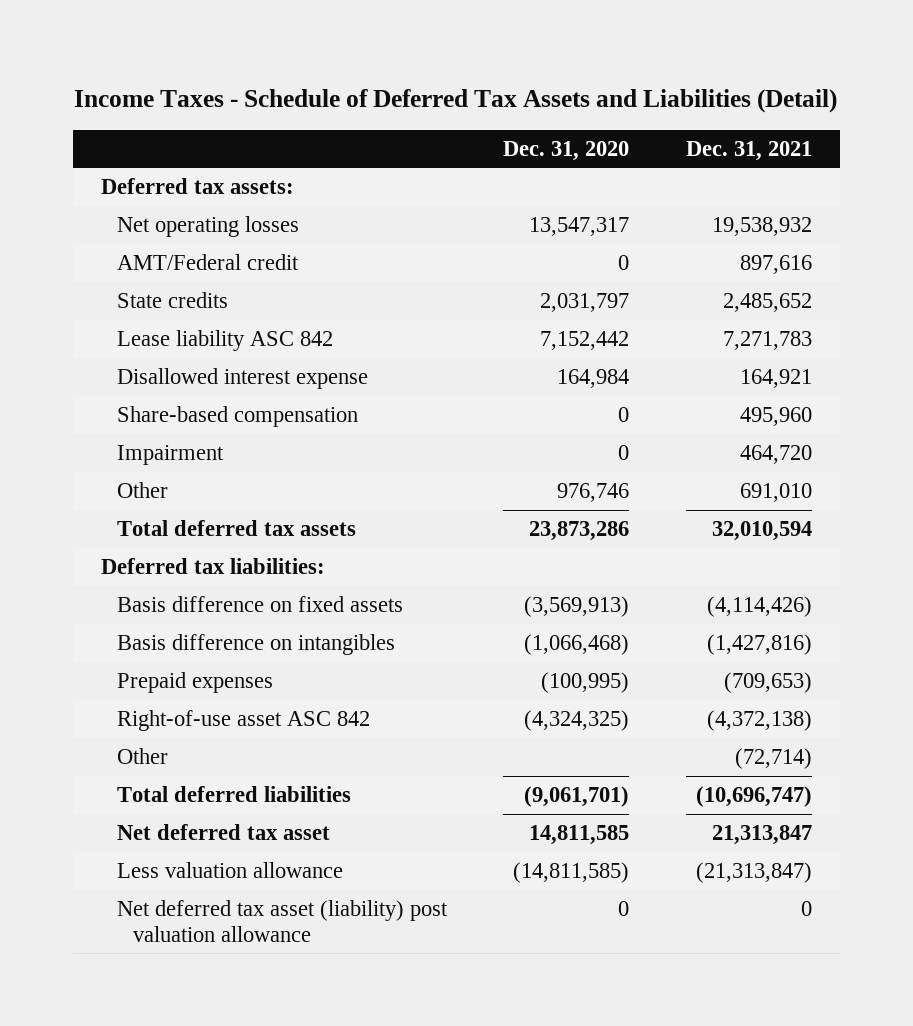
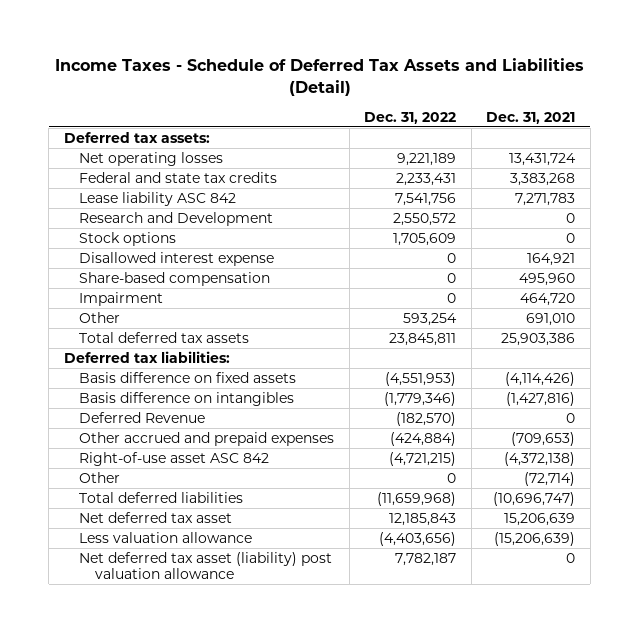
[503,140,630,161] Dec. 31, 2020 -> none
none -> [364,111,457,124] Dec. 31, 2022
[116,292,228,309] State credits -> none
[711,217,812,237] 19,538,932 -> [509,152,577,166] 13,431,724
[116,254,299,271] AMT/Federal credit -> [79,171,278,183] Federal and state tax credits
[739,255,812,275] 897,616 -> [510,172,576,186] 3,383,268
none -> [79,211,274,226] Research and Development
none -> [79,231,177,246] Stock options
[711,521,812,542] 32,010,594 -> [501,332,576,346] 25,903,386
none -> [79,411,206,423] Deferred Revenue
[116,672,273,694] Prepaid expenses -> [79,431,335,446] Other accrued and prepaid expenses
[711,825,812,846] 21,313,847 -> [504,512,576,526] 15,206,639
[695,862,812,884] (21,313,847) -> [494,531,576,546] (15,206,639)

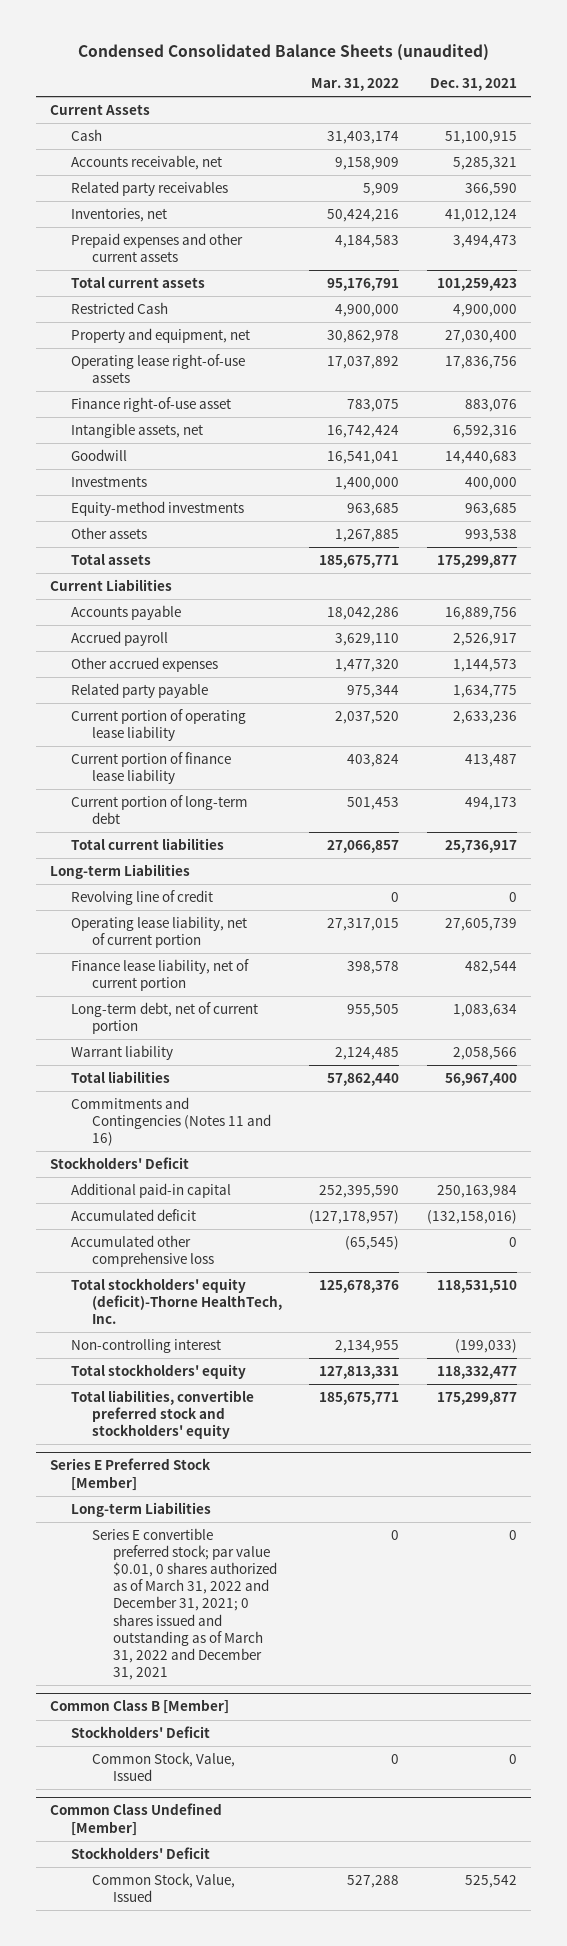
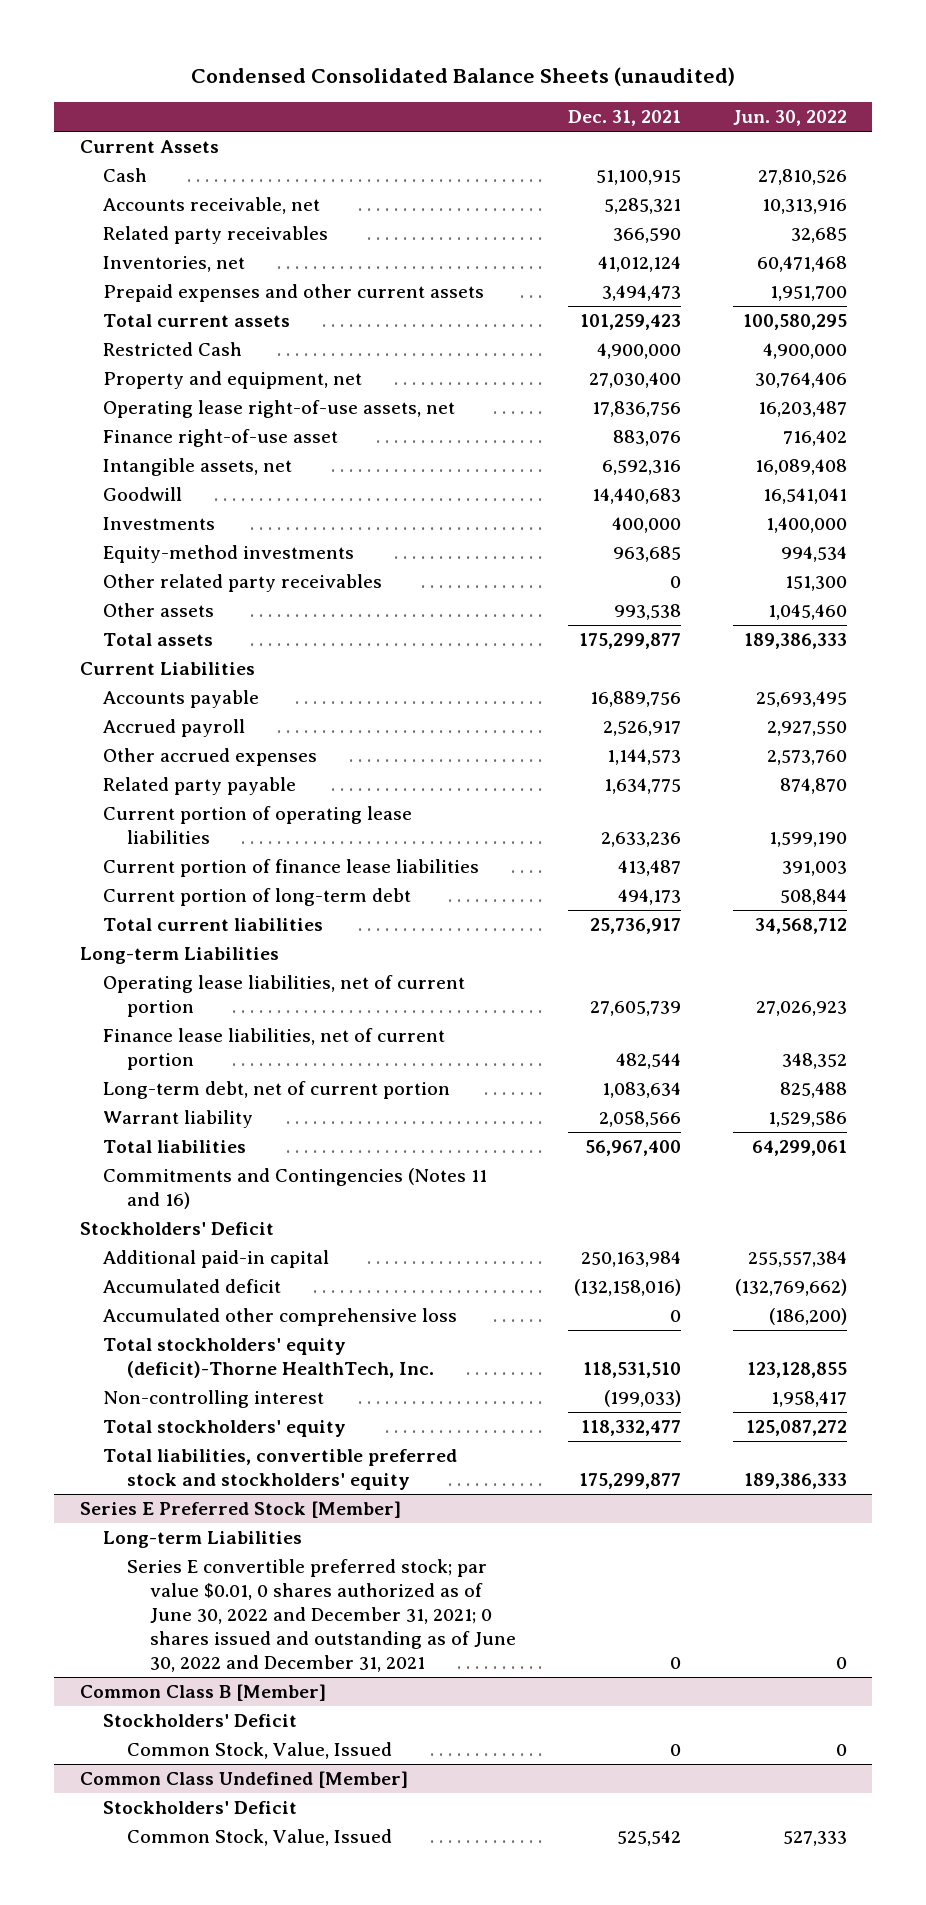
[311,78,400,92] Mar. 31, 2022 -> none
none -> [732,110,847,127] Jun. 30, 2022
[70,353,245,384] Operating lease right-of-use assets -> [103,400,456,419] Operating lease right-of-use assets, net
none -> [103,574,383,593] Other related party receivables
[70,708,246,742] Current portion of operating lease liability -> [103,806,413,845] Current portion of operating lease liabilities
[70,751,231,785] Current portion of finance lease liability -> [103,859,480,878] Current portion of finance lease liabilities
[70,889,213,905] Revolving line of credit -> none
[70,915,247,949] Operating lease liability, net of current portion -> [103,975,466,1018] Operating lease liabilities, net of current portion
[70,958,249,992] Finance lease liability, net of current portion -> [103,1028,446,1071] Finance lease liabilities, net of current portion
[91,1527,277,1681] Series E convertible preferred stock; par value $0.01, 0 shares authorized as of March 31, 2022 and December 31, 2021; 0 shares issued and outstanding as of March 31, 2022 and December 31, 2021 -> [126,1559,517,1673] Series E convertible preferred stock; par value $0.01, 0 shares authorized as of June 30, 2022 and December 31, 2021; 0 shares issued and outstanding as of June 30, 2022 and December 31, 2021

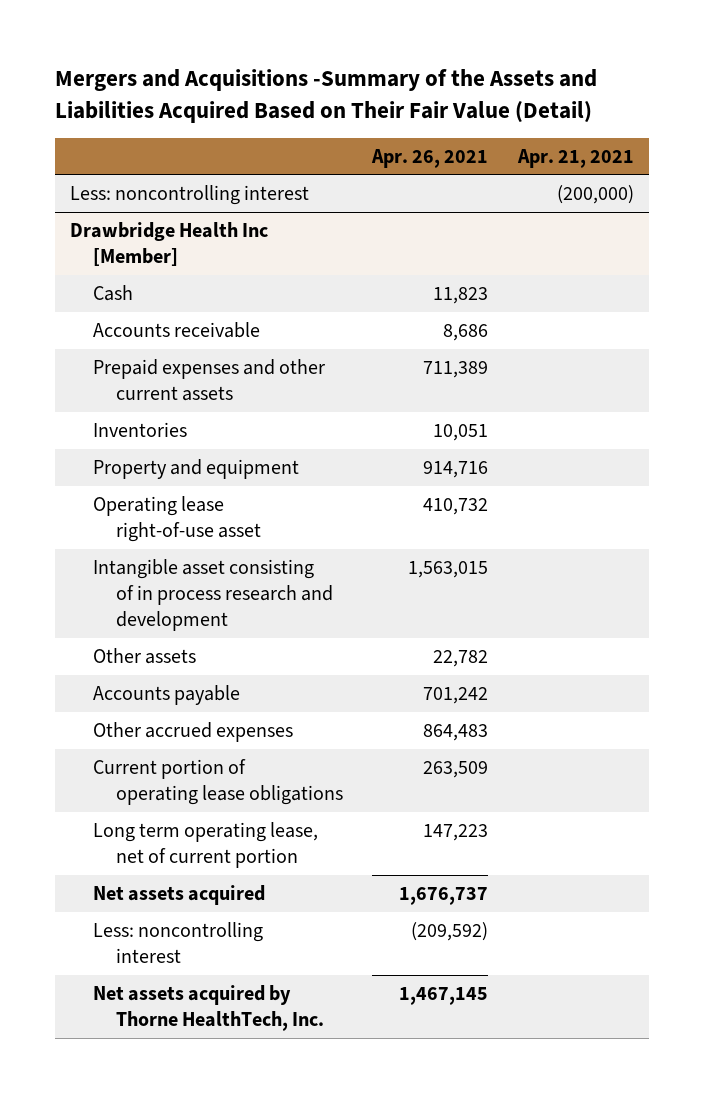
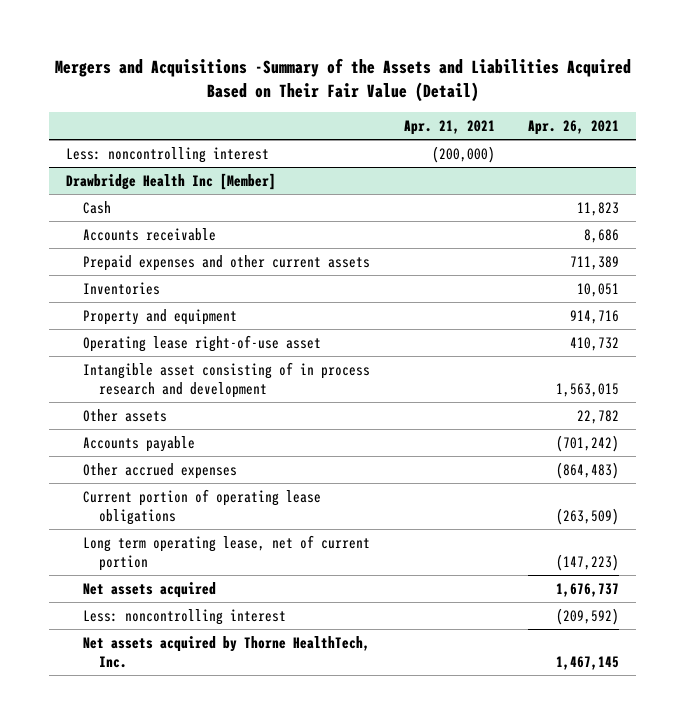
[423,686,489,704] 701,242 -> [556,434,620,452] (701,242)
[423,723,489,741] 864,483 -> [556,461,620,479] (864,483)
[423,760,489,778] 263,509 -> [556,507,620,525] (263,509)
[423,823,489,841] 147,223 -> [556,553,620,571] (147,223)

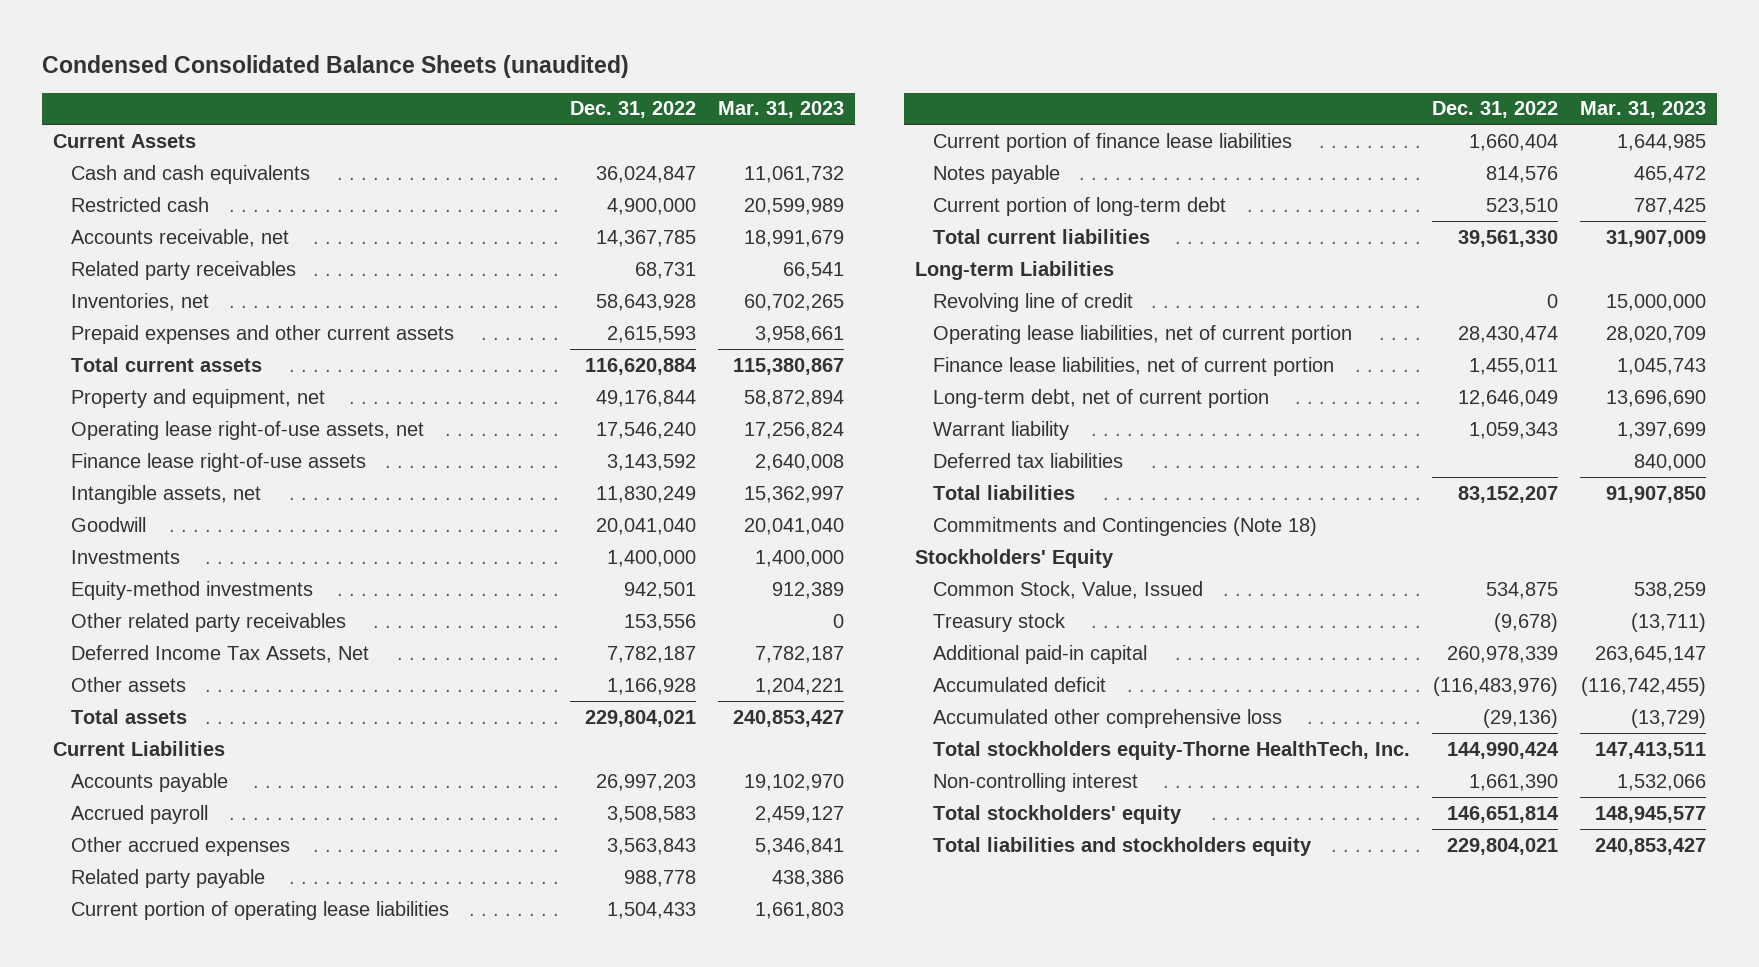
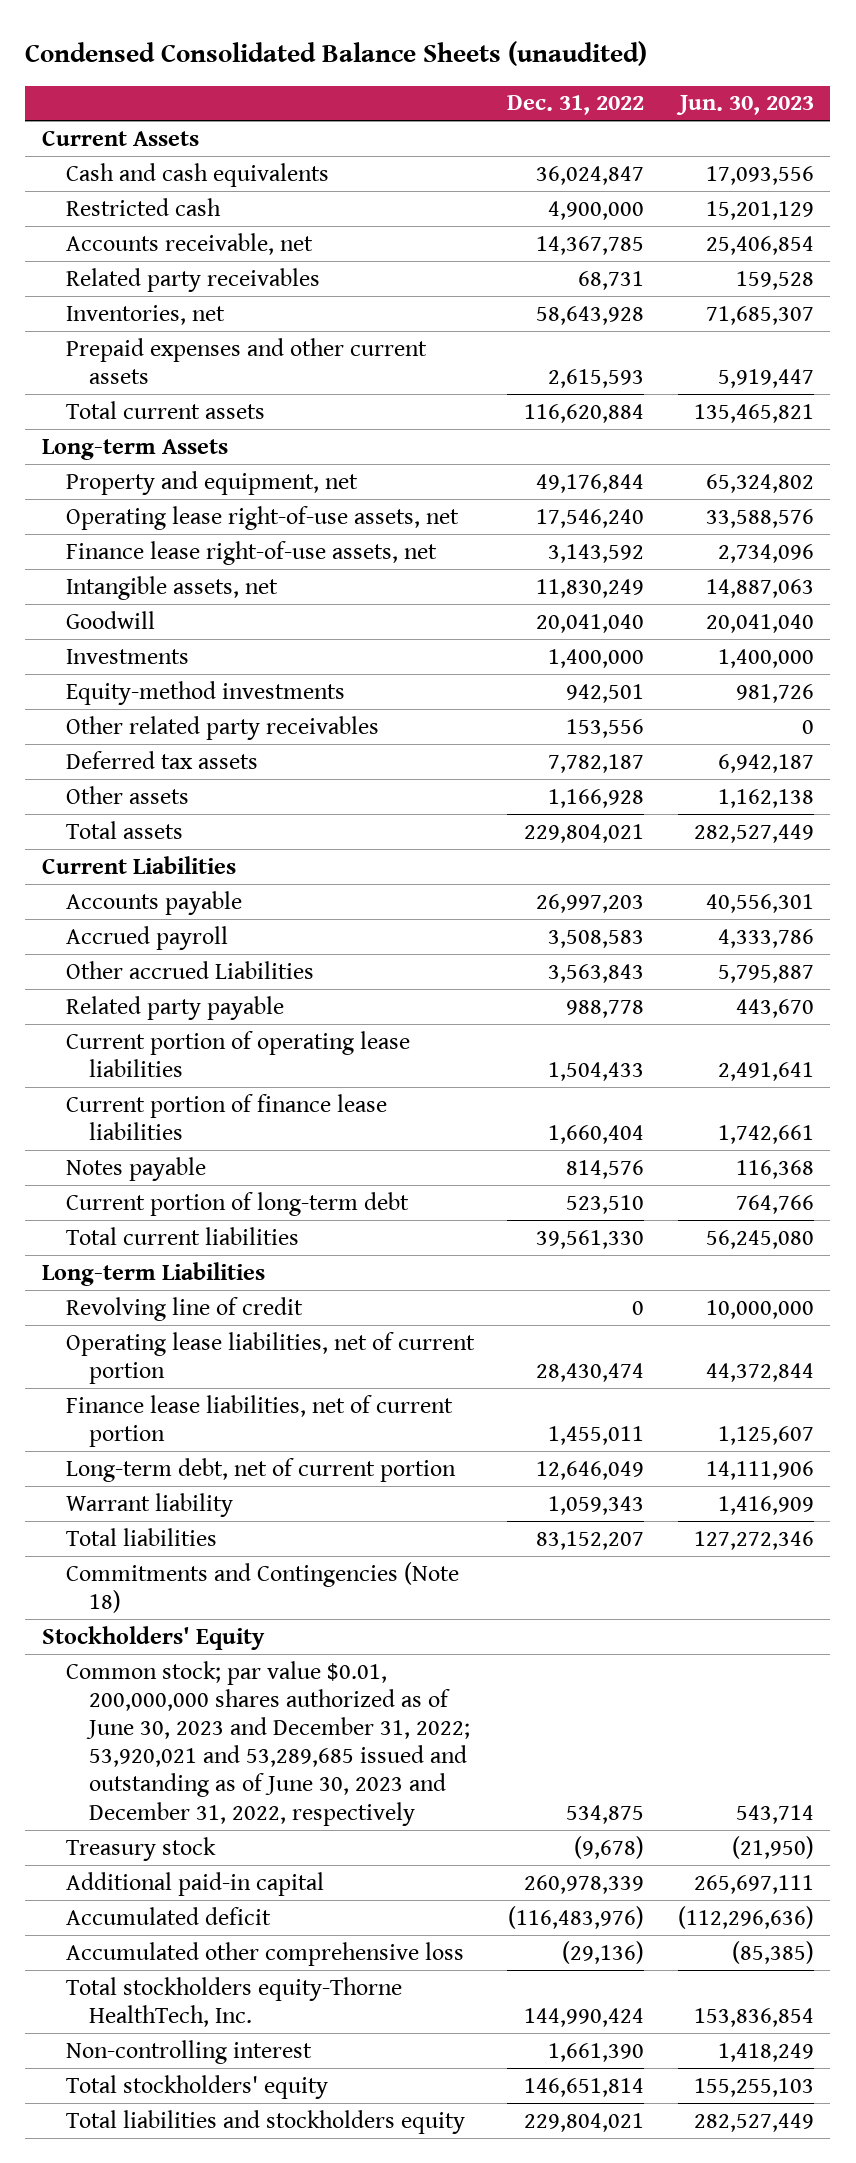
[717,101,844,119] Mar. 31, 2023 -> none
none -> [675,95,814,116] Jun. 30, 2023
none -> [42,438,229,460] Long-term Assets
[71,452,367,472] Finance lease right-of-use assets -> [65,540,437,565] Finance lease right-of-use assets, net
[71,644,370,663] Deferred Income Tax Assets, Net -> [65,750,258,769] Deferred tax assets
[71,836,291,856] Other accrued expenses -> [65,960,314,979] Other accrued Liabilities
[933,452,1124,468] Deferred tax liabilities -> none
[933,580,1204,599] Common Stock, Value, Issued -> [65,1660,471,1826] Common stock; par value $0.01, 200,000,000 shares authorized as of June 30, 2023 and December 31, 2022; 53,920,021 and 53,289,685 issued and outstanding as of June 30, 2023 and December 31, 2022, respectively

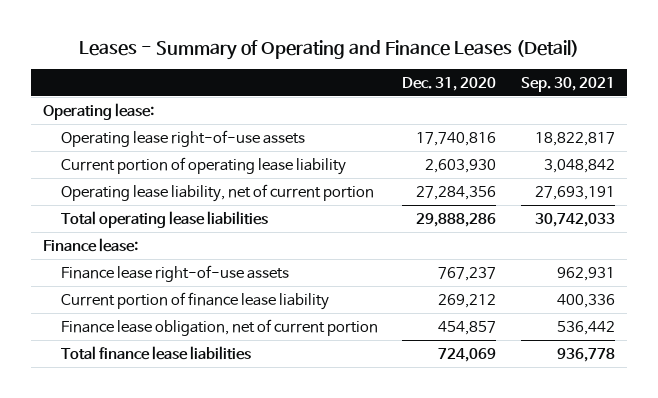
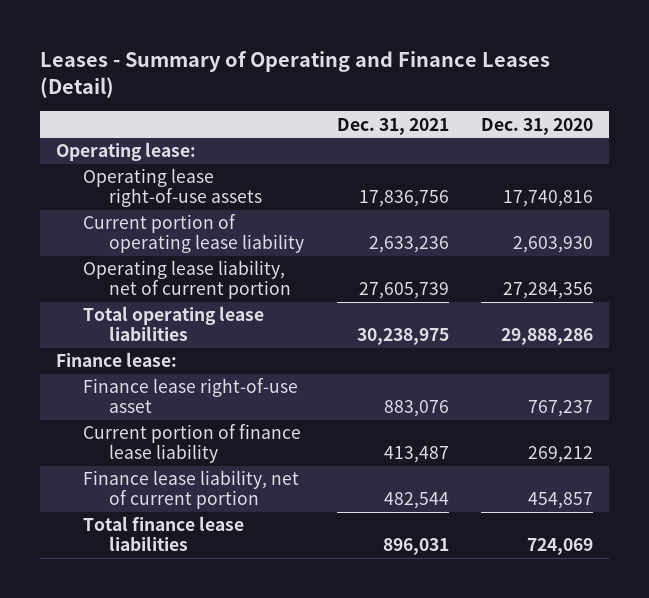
[521,76,616,92] Sep. 30, 2021 -> none
none -> [336,117,449,135] Dec. 31, 2021
[60,264,289,282] Finance lease right-of-use assets -> [82,378,298,414] Finance lease right-of-use asset
[60,318,378,336] Finance lease obligation, net of current portion -> [82,470,299,510] Finance lease liability, net of current portion

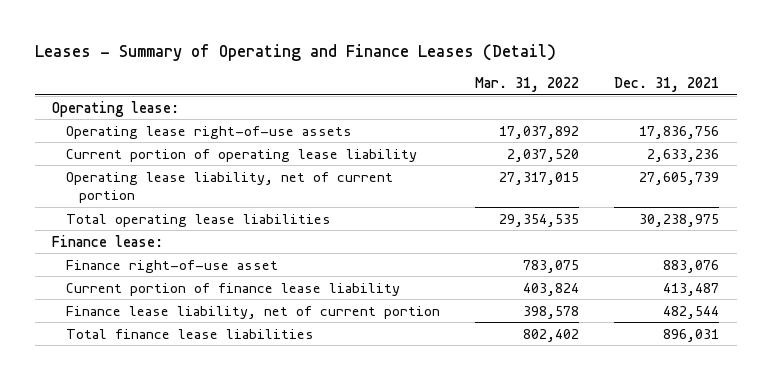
[480,117,593,135] Dec. 31, 2020 -> none
none -> [474,77,579,93] Mar. 31, 2022
[82,378,298,414] Finance lease right-of-use asset -> [65,259,278,273] Finance right-of-use asset

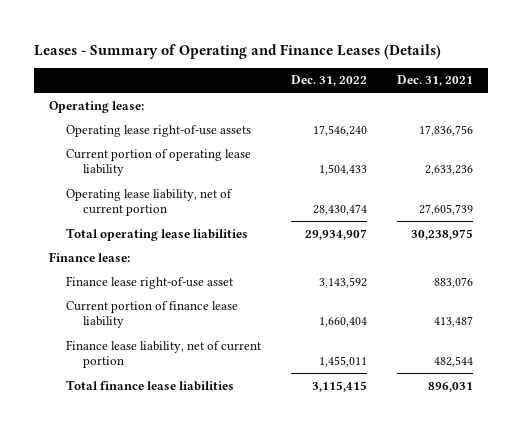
[34,44,556,62] Leases - Summary of Operating and Finance Leases (Detail) -> [34,43,442,59] Leases - Summary of Operating and Finance Leases (Details)
[474,77,579,93] Mar. 31, 2022 -> none
none -> [290,75,367,87] Dec. 31, 2022
[65,259,278,273] Finance right-of-use asset -> [65,275,233,289] Finance lease right-of-use asset

